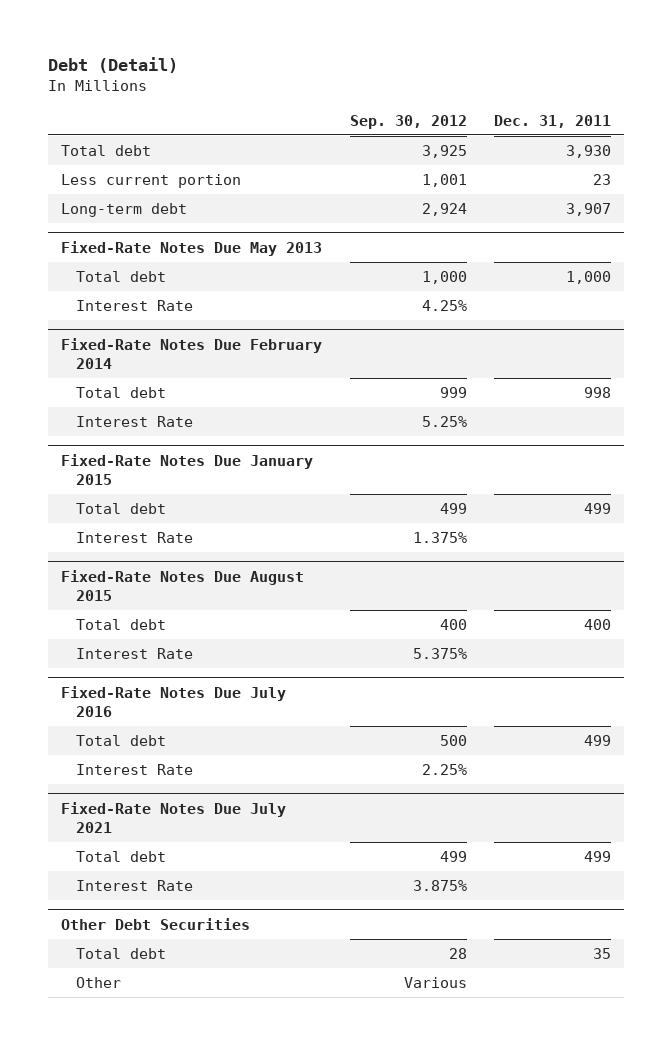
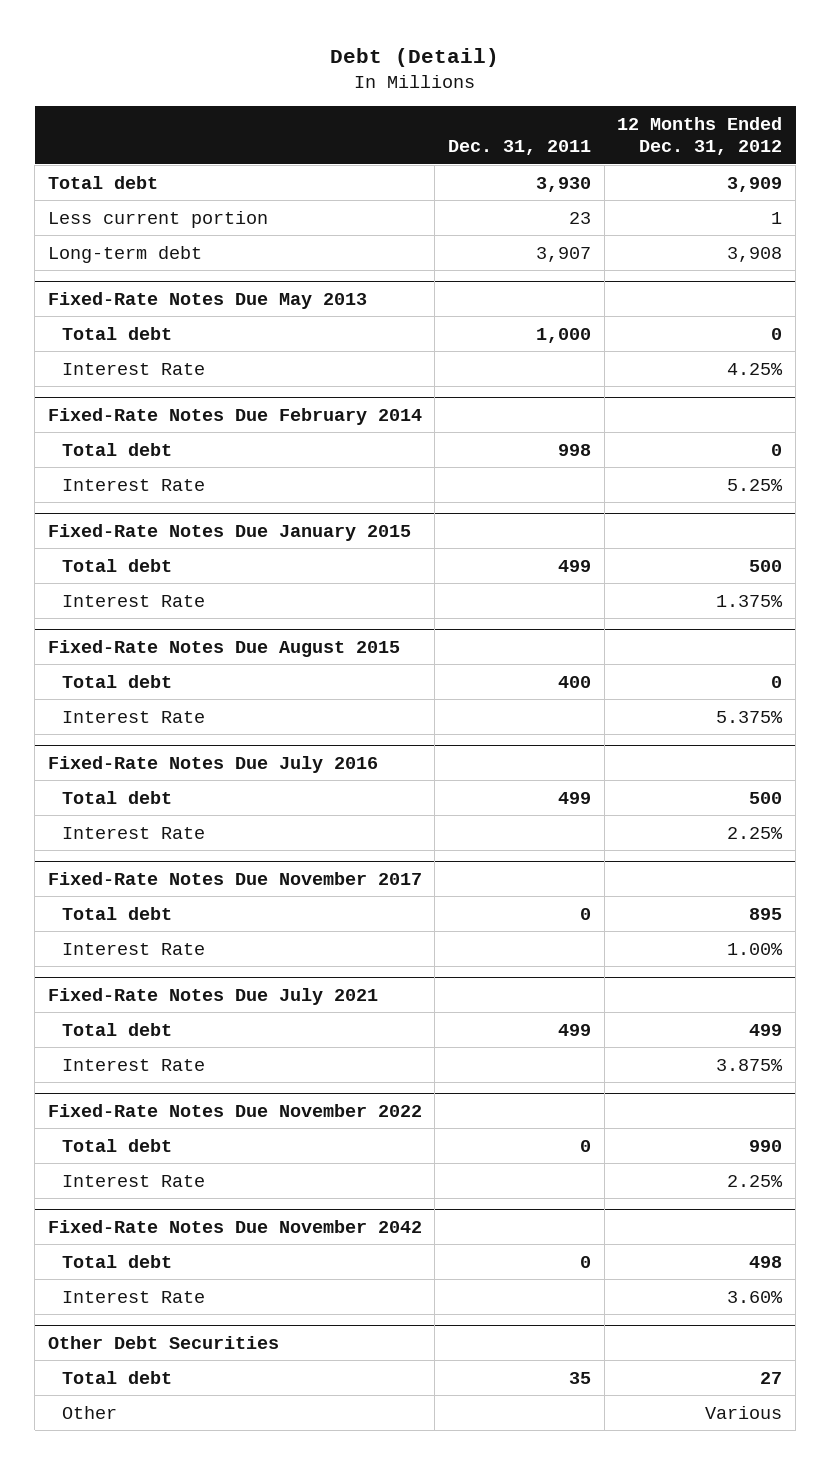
[349,114,467,129] Sep. 30, 2012 -> none
none -> [617,116,783,156] 12 Months Ended Dec. 31, 2012
none -> [47,871,422,885] Fixed-Rate Notes Due November 2017
none -> [62,906,173,920] Total debt
none -> [62,942,206,955] Interest Rate
none -> [47,1103,422,1117] Fixed-Rate Notes Due November 2022
none -> [62,1138,173,1152] Total debt
none -> [62,1174,206,1187] Interest Rate
none -> [47,1219,422,1233] Fixed-Rate Notes Due November 2042
none -> [62,1254,173,1268] Total debt
none -> [62,1290,206,1303] Interest Rate

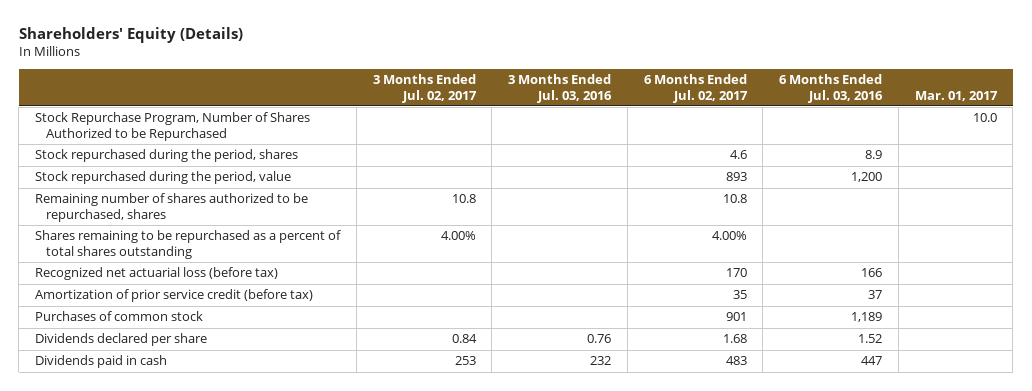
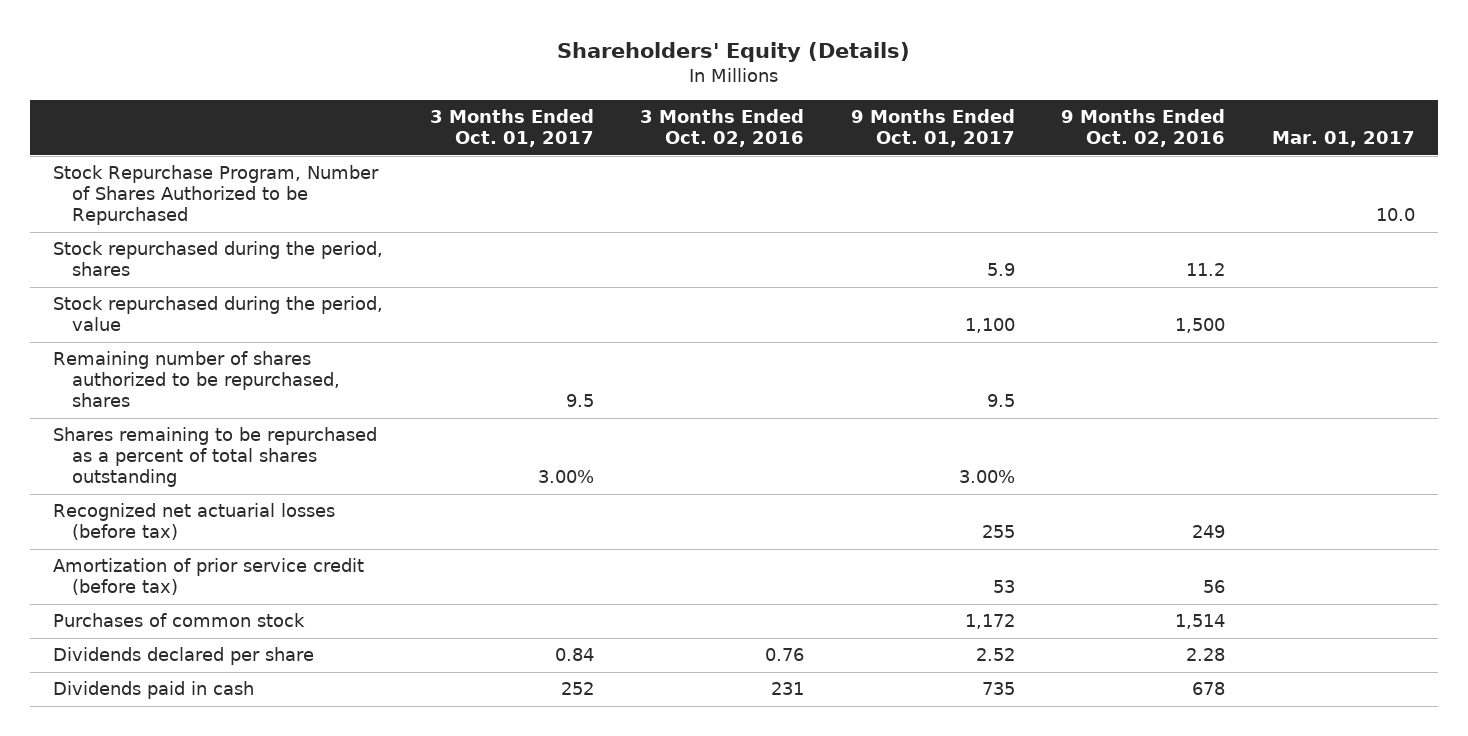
[372,74,477,103] 3 Months Ended Jul. 02, 2017 -> none
[508,74,613,103] 3 Months Ended Jul. 03, 2016 -> none
[643,74,748,103] 6 Months Ended Jul. 02, 2017 -> none
[779,74,884,103] 6 Months Ended Jul. 03, 2016 -> none
none -> [429,109,594,148] 3 Months Ended Oct. 01, 2017
none -> [640,109,805,148] 3 Months Ended Oct. 02, 2016
none -> [850,109,1015,148] 9 Months Ended Oct. 01, 2017
none -> [1061,109,1226,148] 9 Months Ended Oct. 02, 2016
[35,267,279,281] Recognized net actuarial loss (before tax) -> [53,503,336,541] Recognized net actuarial losses (before tax)

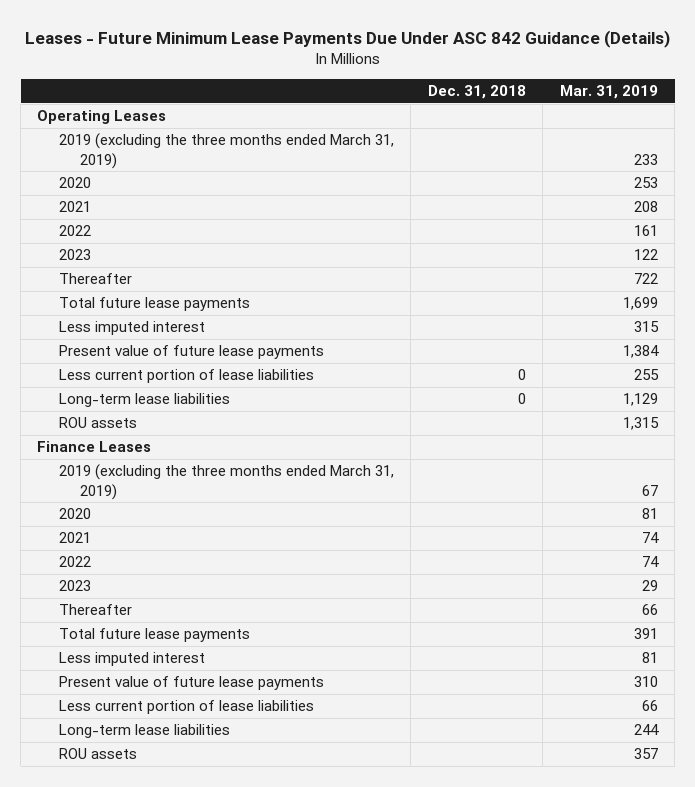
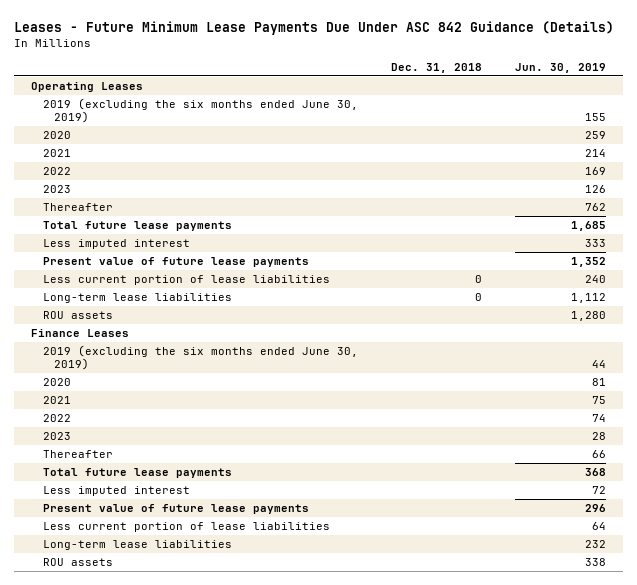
[559,84,658,99] Mar. 31, 2019 -> none
none -> [515,62,607,73] Jun. 30, 2019
[58,133,394,169] 2019 (excluding the three months ended March 31, 2019) -> [42,97,358,123] 2019 (excluding the six months ended June 30, 2019)
[58,464,394,500] 2019 (excluding the three months ended March 31, 2019) -> [42,344,358,370] 2019 (excluding the six months ended June 30, 2019)

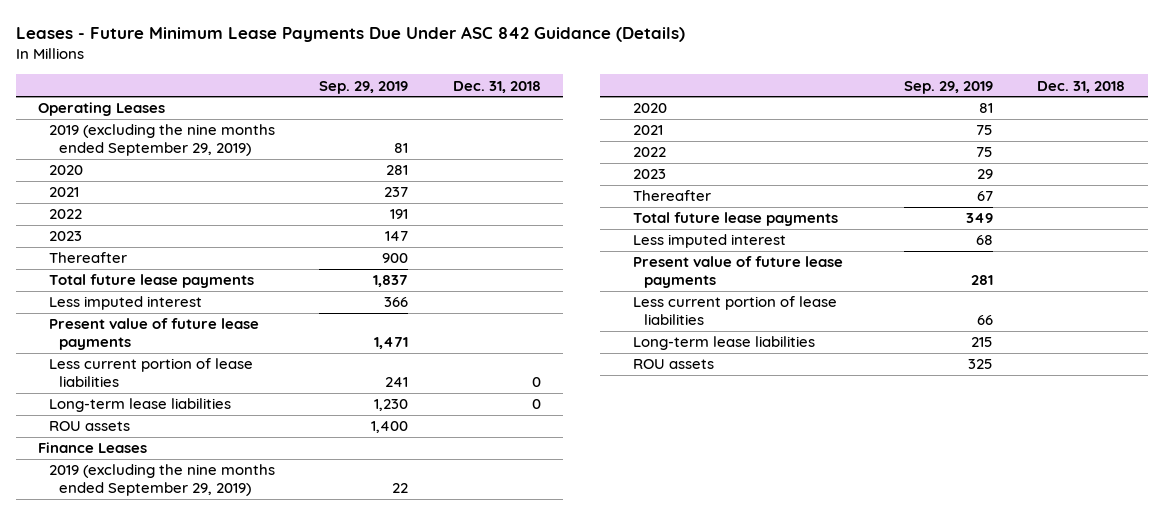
[515,62,607,73] Jun. 30, 2019 -> none
none -> [319,80,409,94] Sep. 29, 2019
[42,97,358,123] 2019 (excluding the six months ended June 30, 2019) -> [48,124,275,156] 2019 (excluding the nine months ended September 29, 2019)
[42,344,358,370] 2019 (excluding the six months ended June 30, 2019) -> [48,464,275,496] 2019 (excluding the nine months ended September 29, 2019)

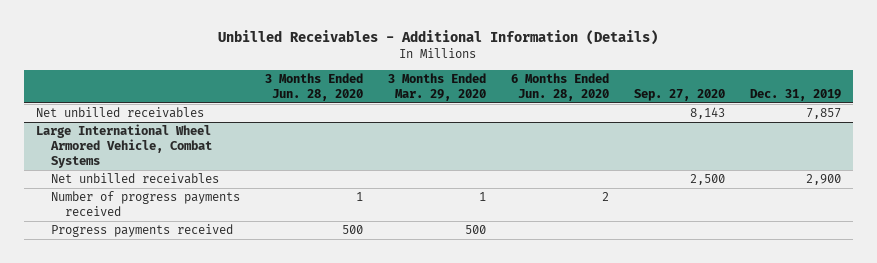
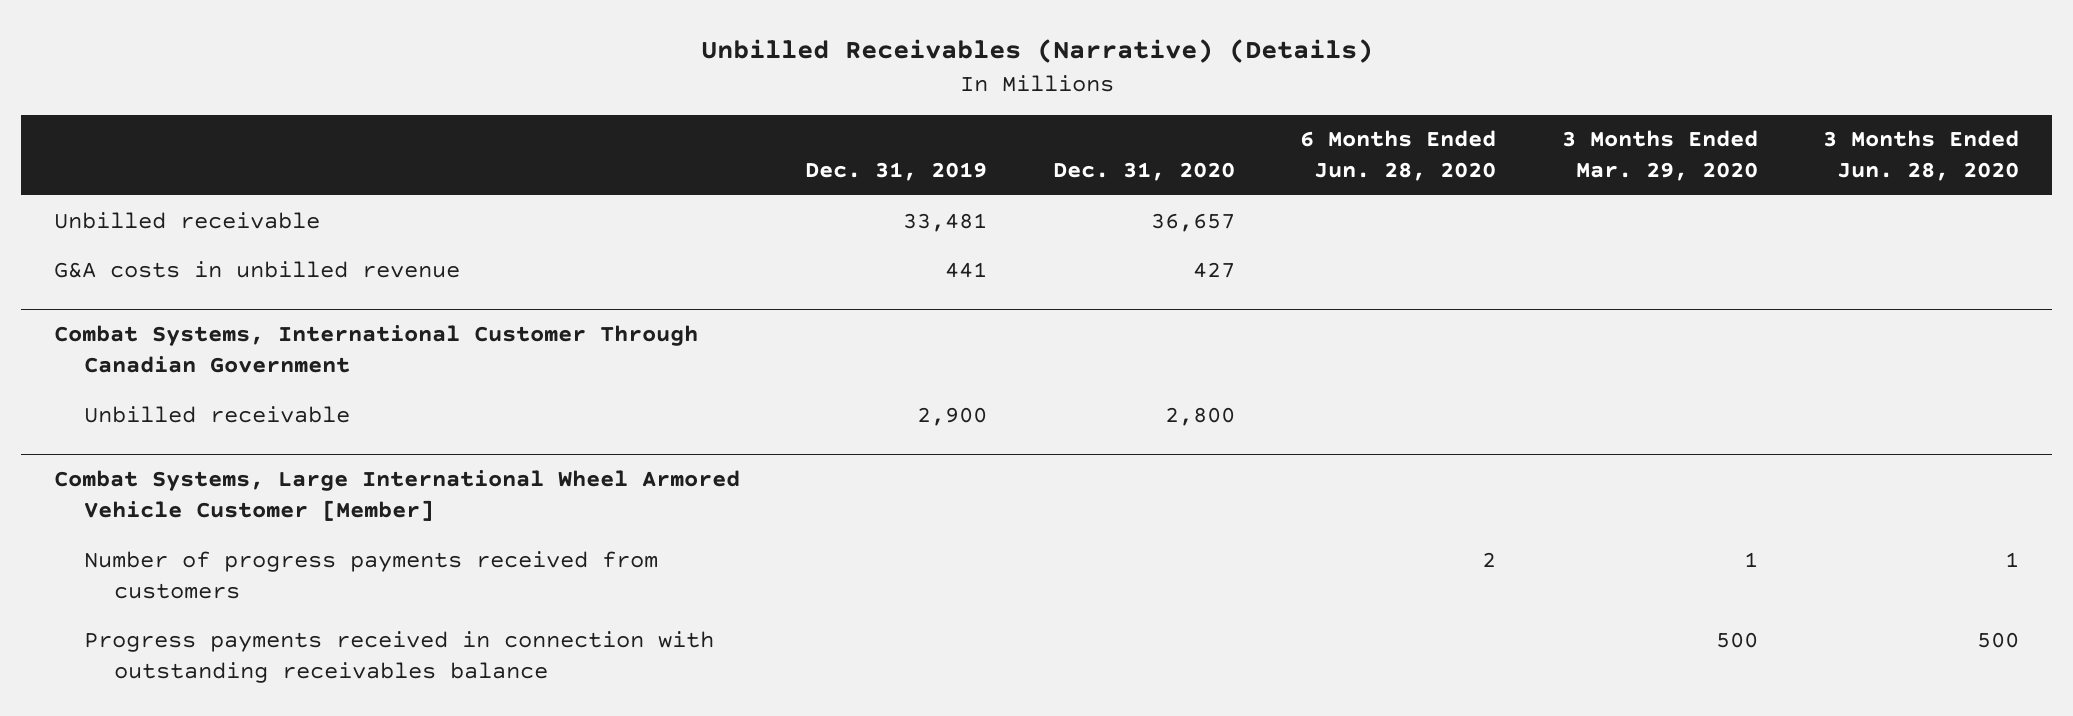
[218,29,659,45] Unbilled Receivables - Additional Information (Details) -> [700,39,1373,64] Unbilled Receivables (Narrative) (Details)
[633,88,725,101] Sep. 27, 2020 -> none
none -> [1052,162,1235,182] Dec. 31, 2020
[35,107,204,119] Net unbilled receivables -> none
[50,173,219,185] Net unbilled receivables -> none
none -> [53,211,320,229] Unbilled receivable
none -> [53,260,460,278] G&A costs in unbilled revenue
none -> [53,325,698,374] Combat Systems, International Customer Through Canadian Government
none -> [83,405,350,423] Unbilled receivable
[35,124,212,168] Large International Wheel Armored Vehicle, Combat Systems -> [53,470,740,522] Combat Systems, Large International Wheel Armored Vehicle Customer [Member]
[50,191,240,216] Number of progress payments received -> [83,550,658,599] Number of progress payments received from customers
[50,224,233,238] Progress payments received -> [83,630,714,683] Progress payments received in connection with outstanding receivables balance

